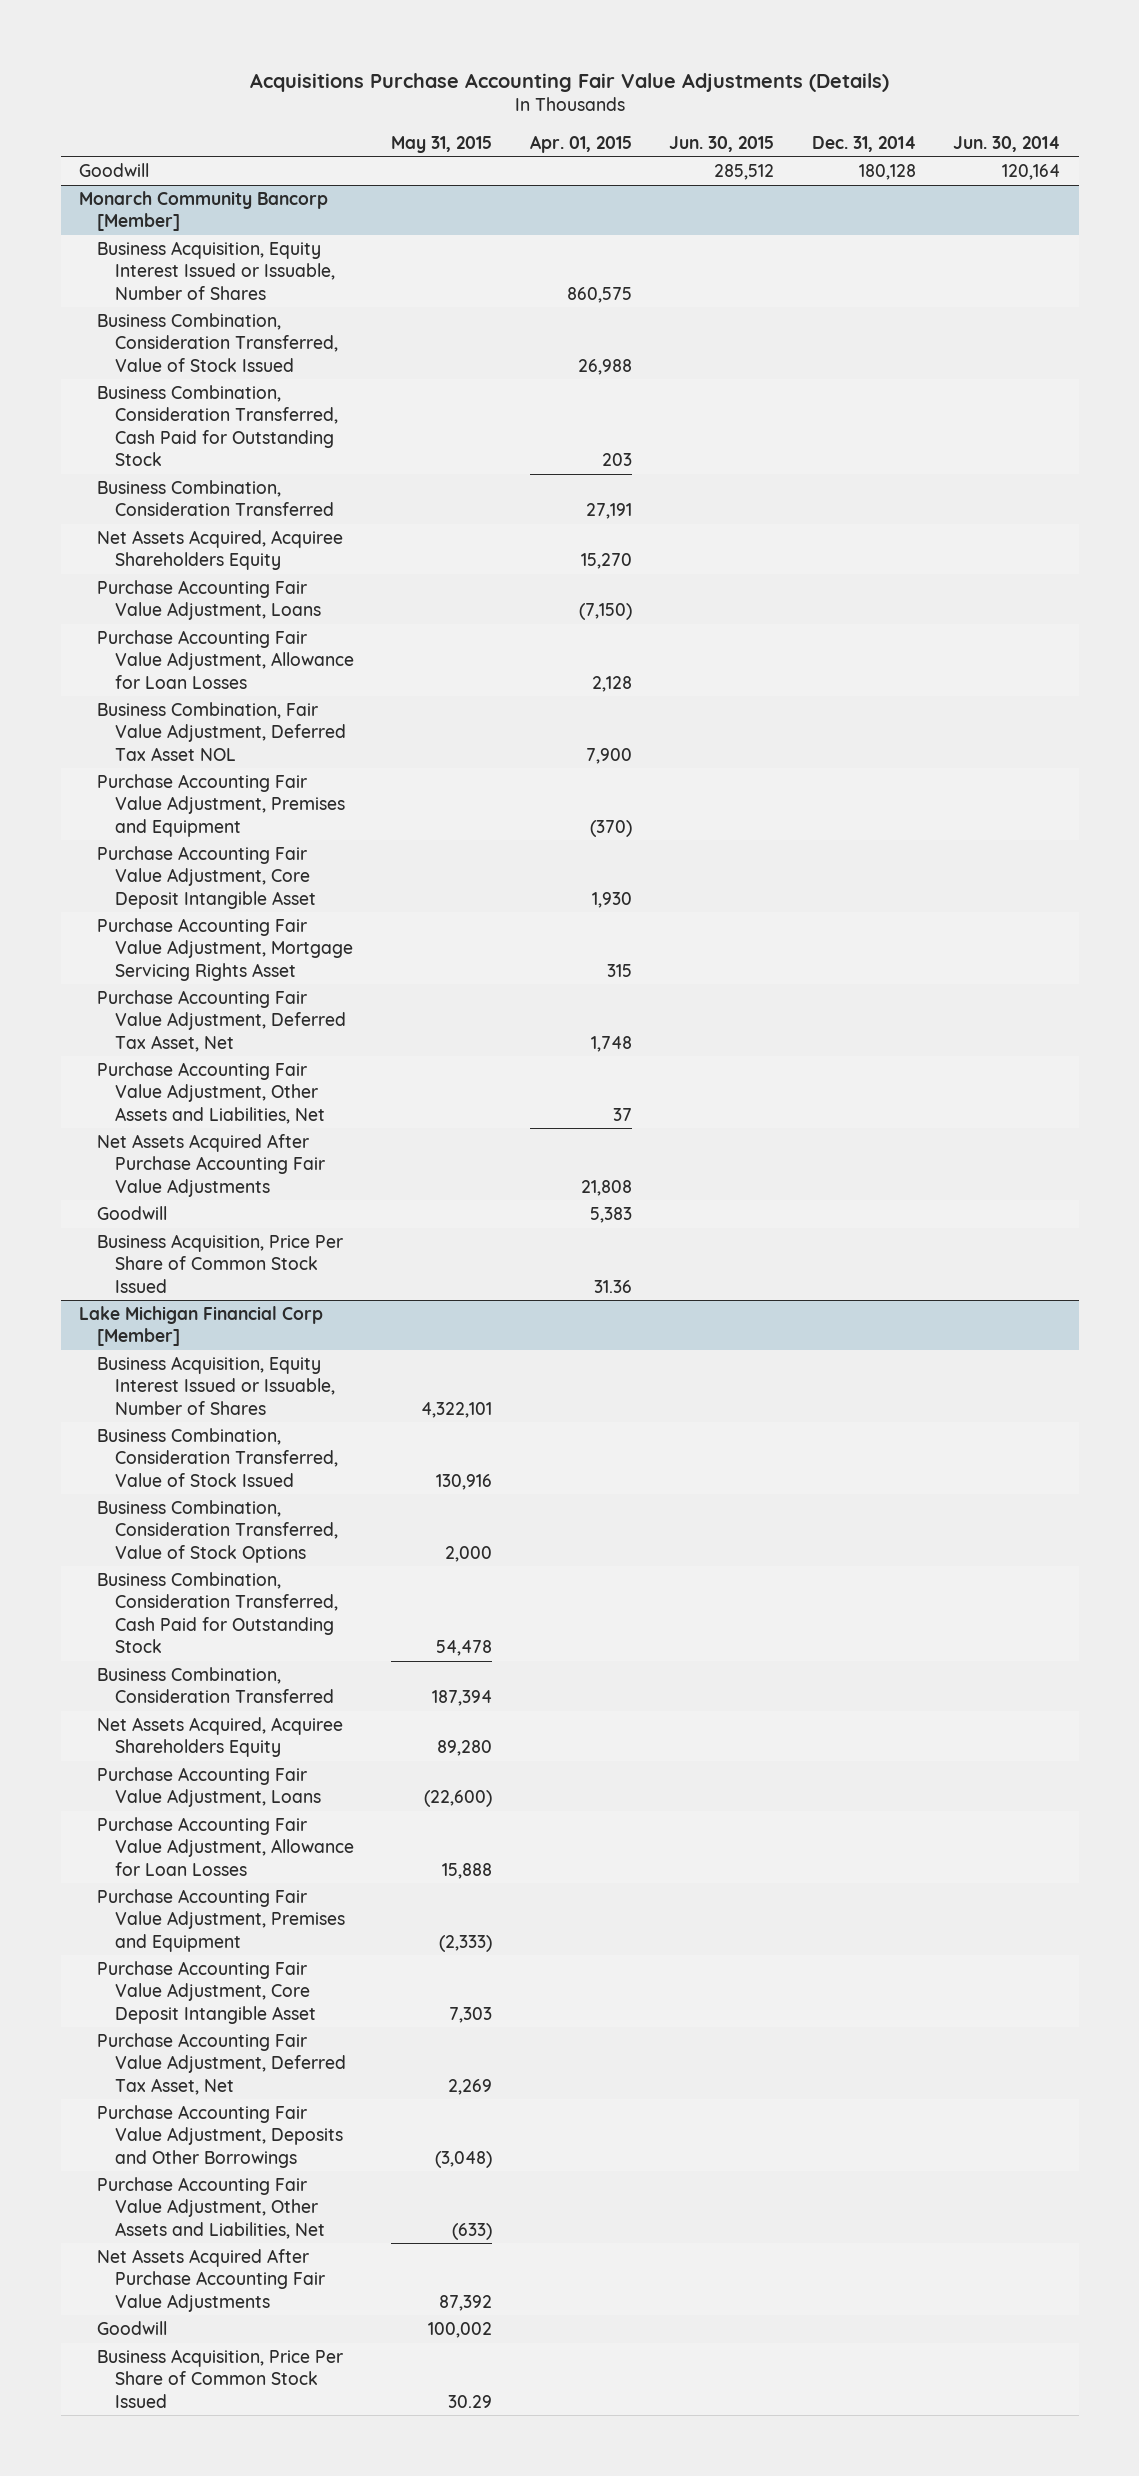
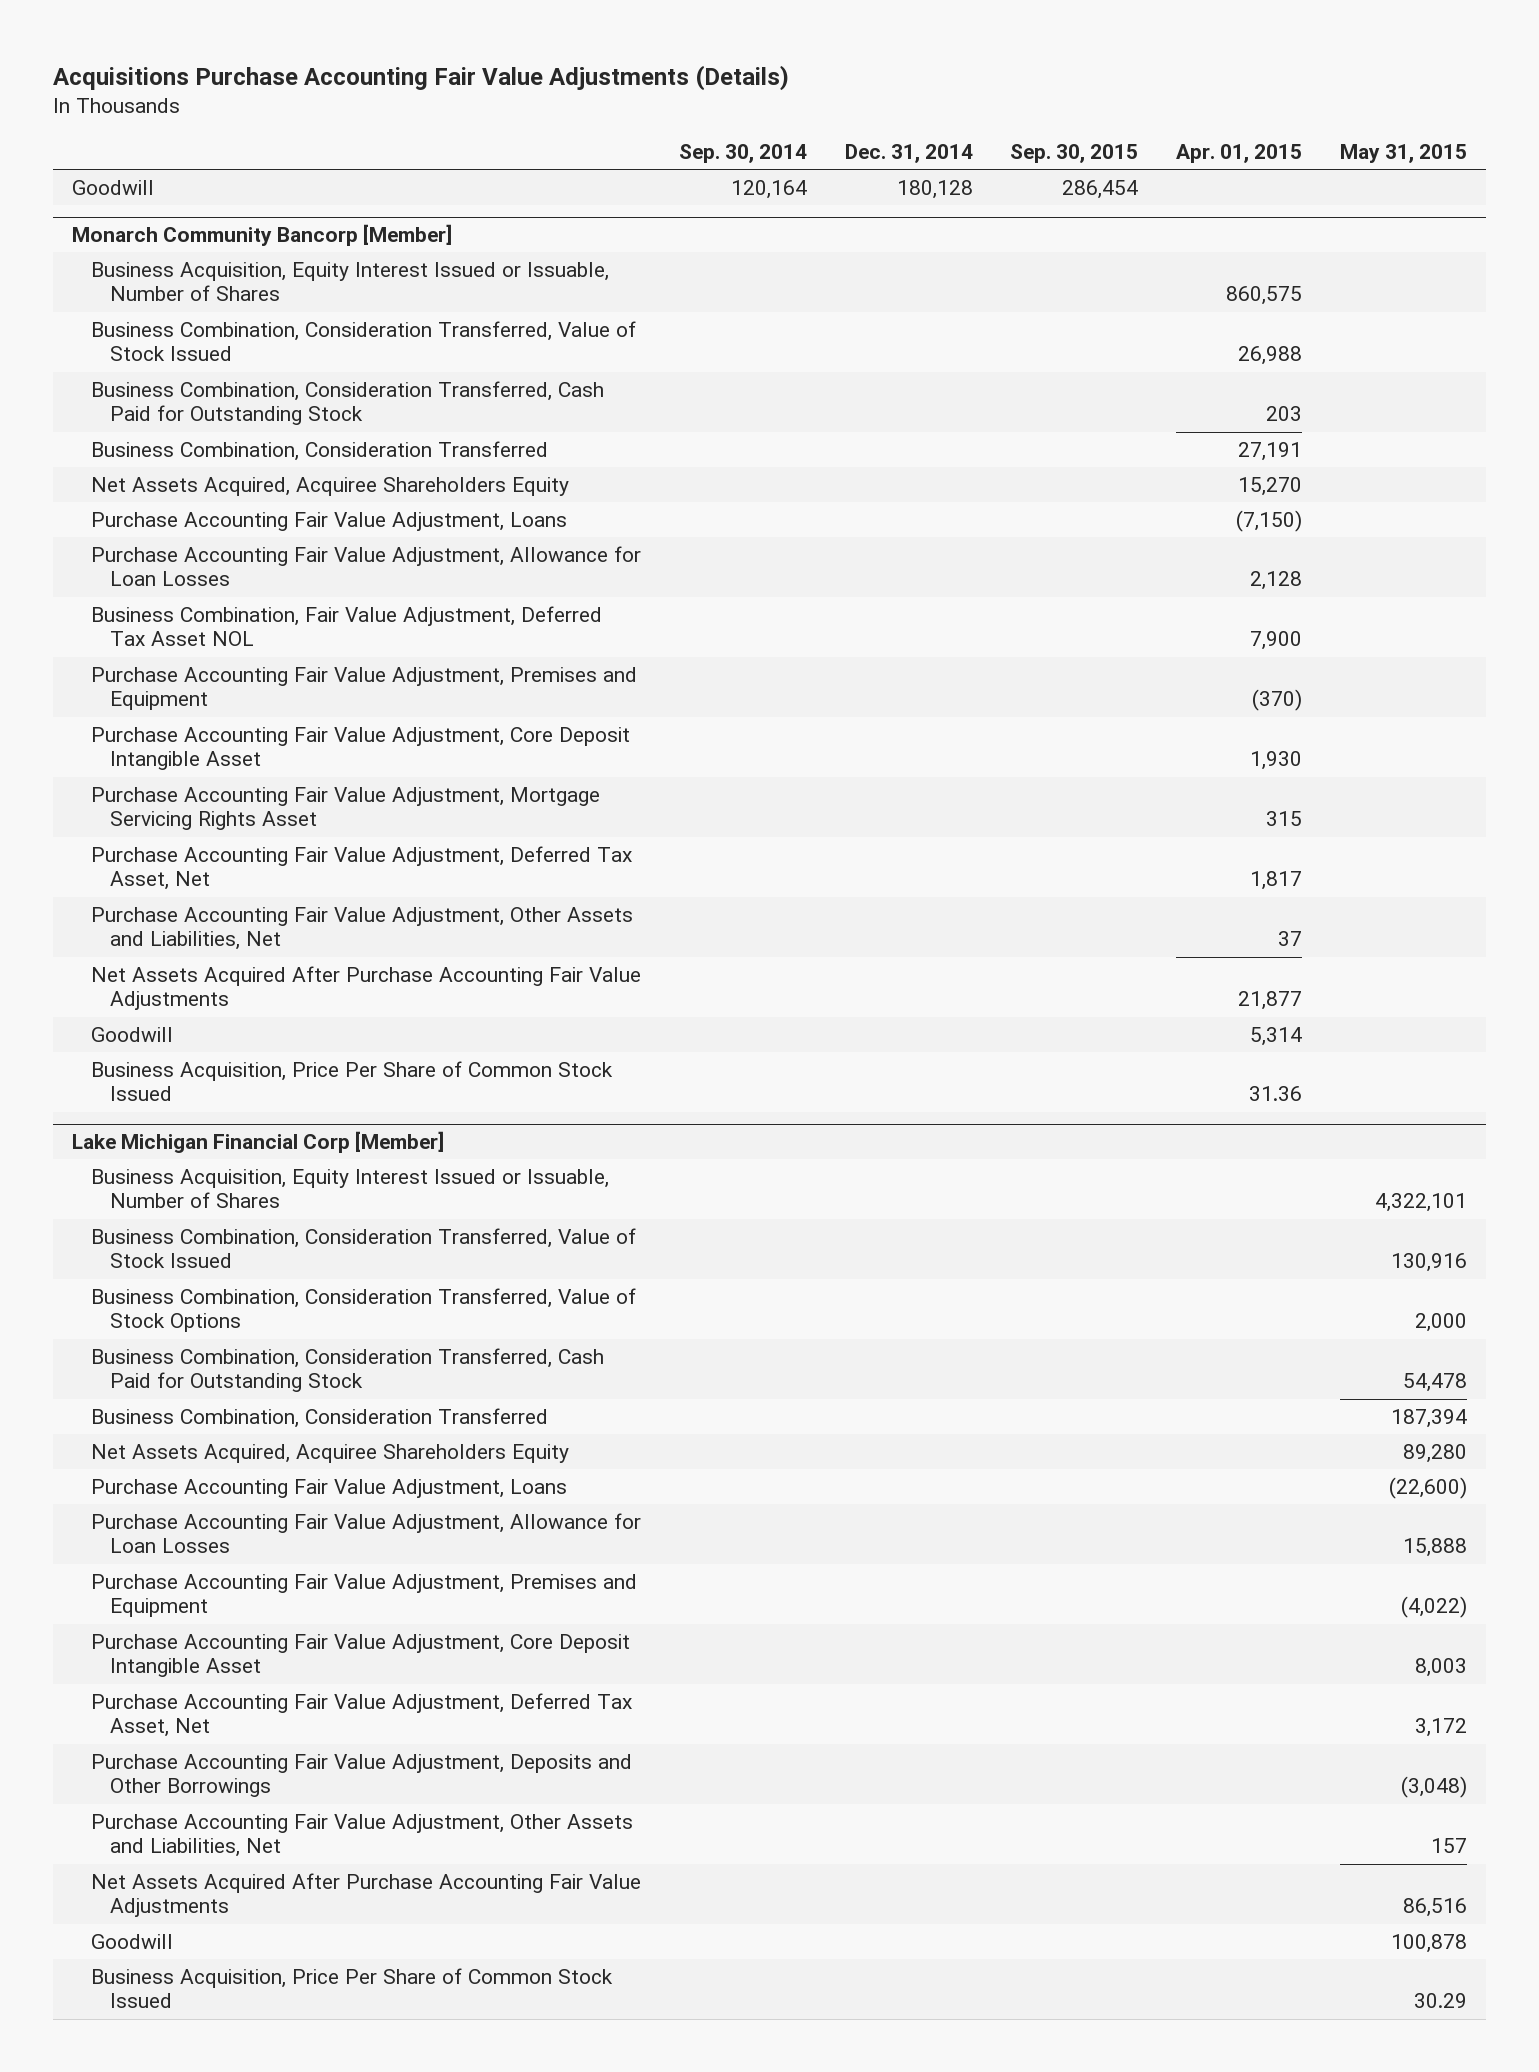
[669,135,775,152] Jun. 30, 2015 -> none
[952,135,1060,152] Jun. 30, 2014 -> none
none -> [678,144,807,164] Sep. 30, 2014
none -> [1010,144,1139,164] Sep. 30, 2015
[590,1035,632,1052] 1,748 -> [1250,871,1303,891] 1,817
[580,1179,632,1196] 21,808 -> [1238,991,1303,1011] 21,877
[589,1206,632,1223] 5,383 -> [1250,1026,1303,1046] 5,314
[439,1934,493,1952] (2,333) -> [1401,1596,1468,1619] (4,022)
[449,2006,493,2023] 7,303 -> [1415,1658,1468,1678] 8,003
[448,2078,493,2095] 2,269 -> [1415,1718,1468,1738] 3,172
[452,2222,493,2240] (633) -> [1431,1838,1468,1854] 157
[439,2294,493,2311] 87,392 -> [1403,1898,1468,1918] 86,516
[428,2321,493,2338] 100,002 -> [1391,1933,1468,1953] 100,878

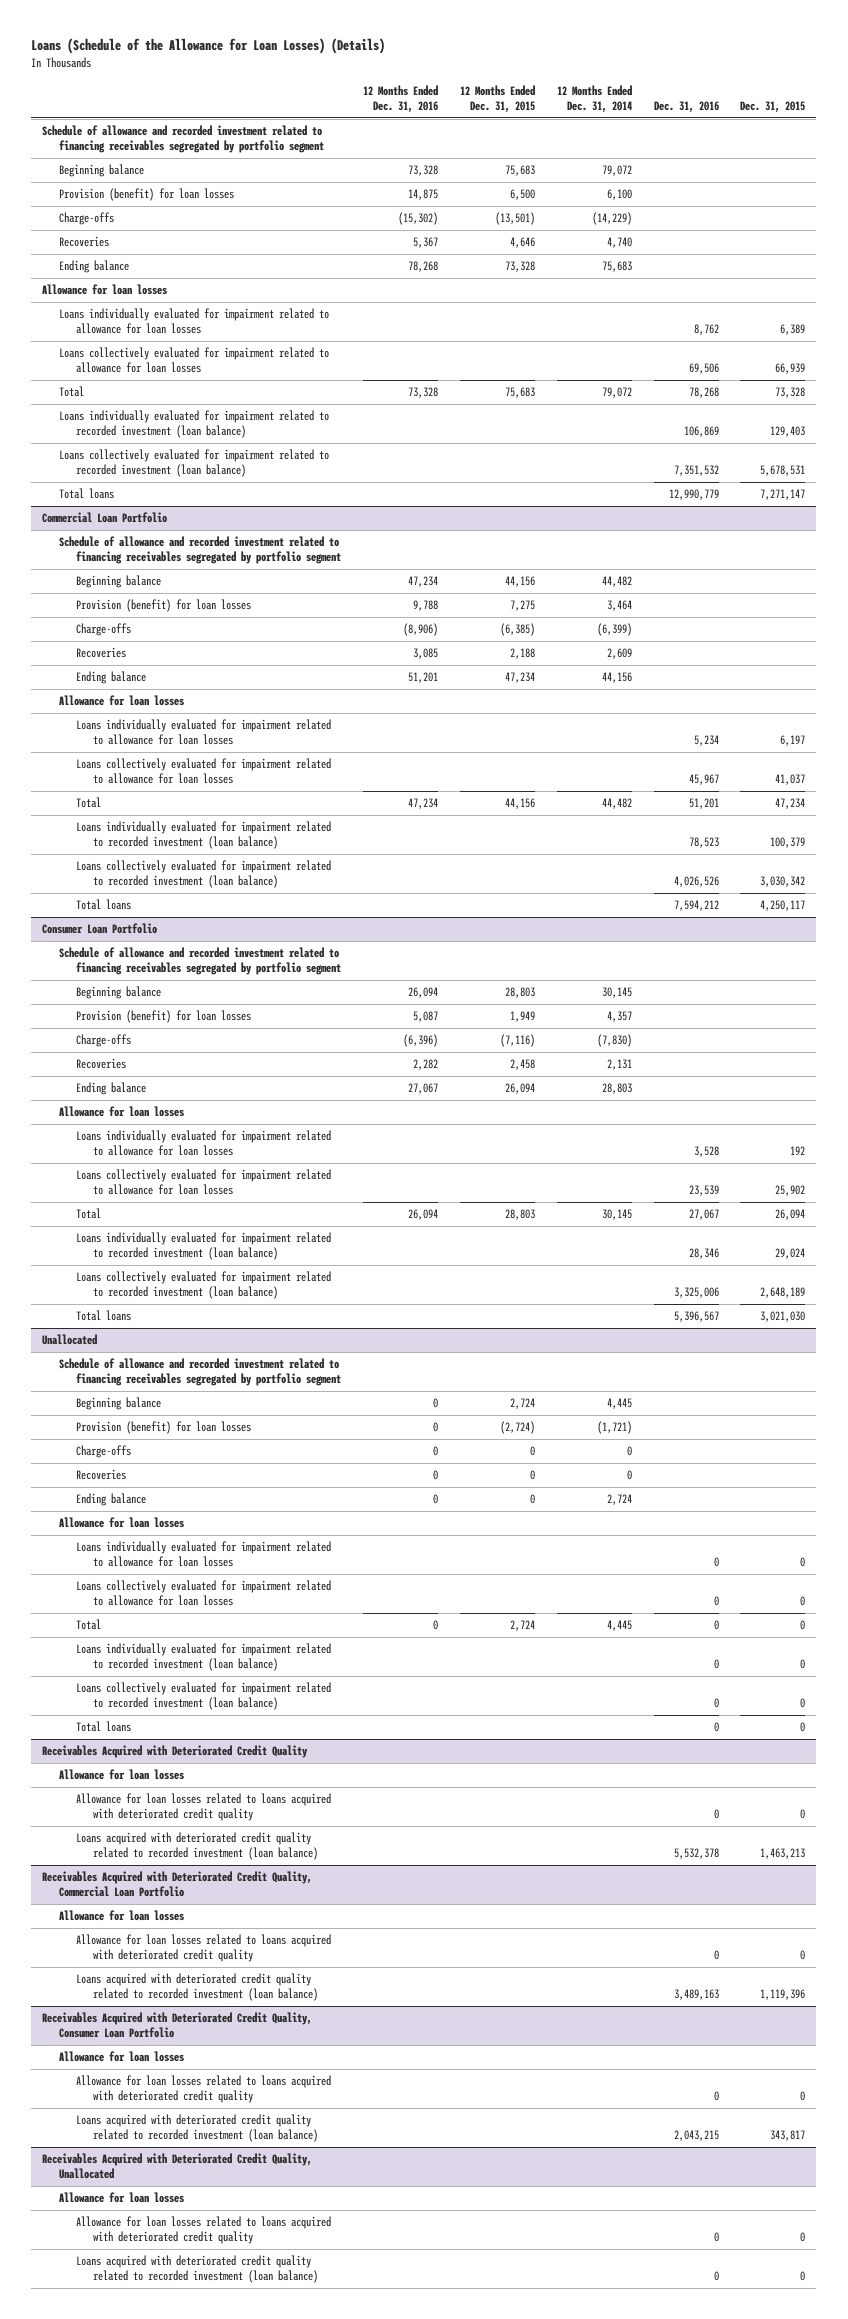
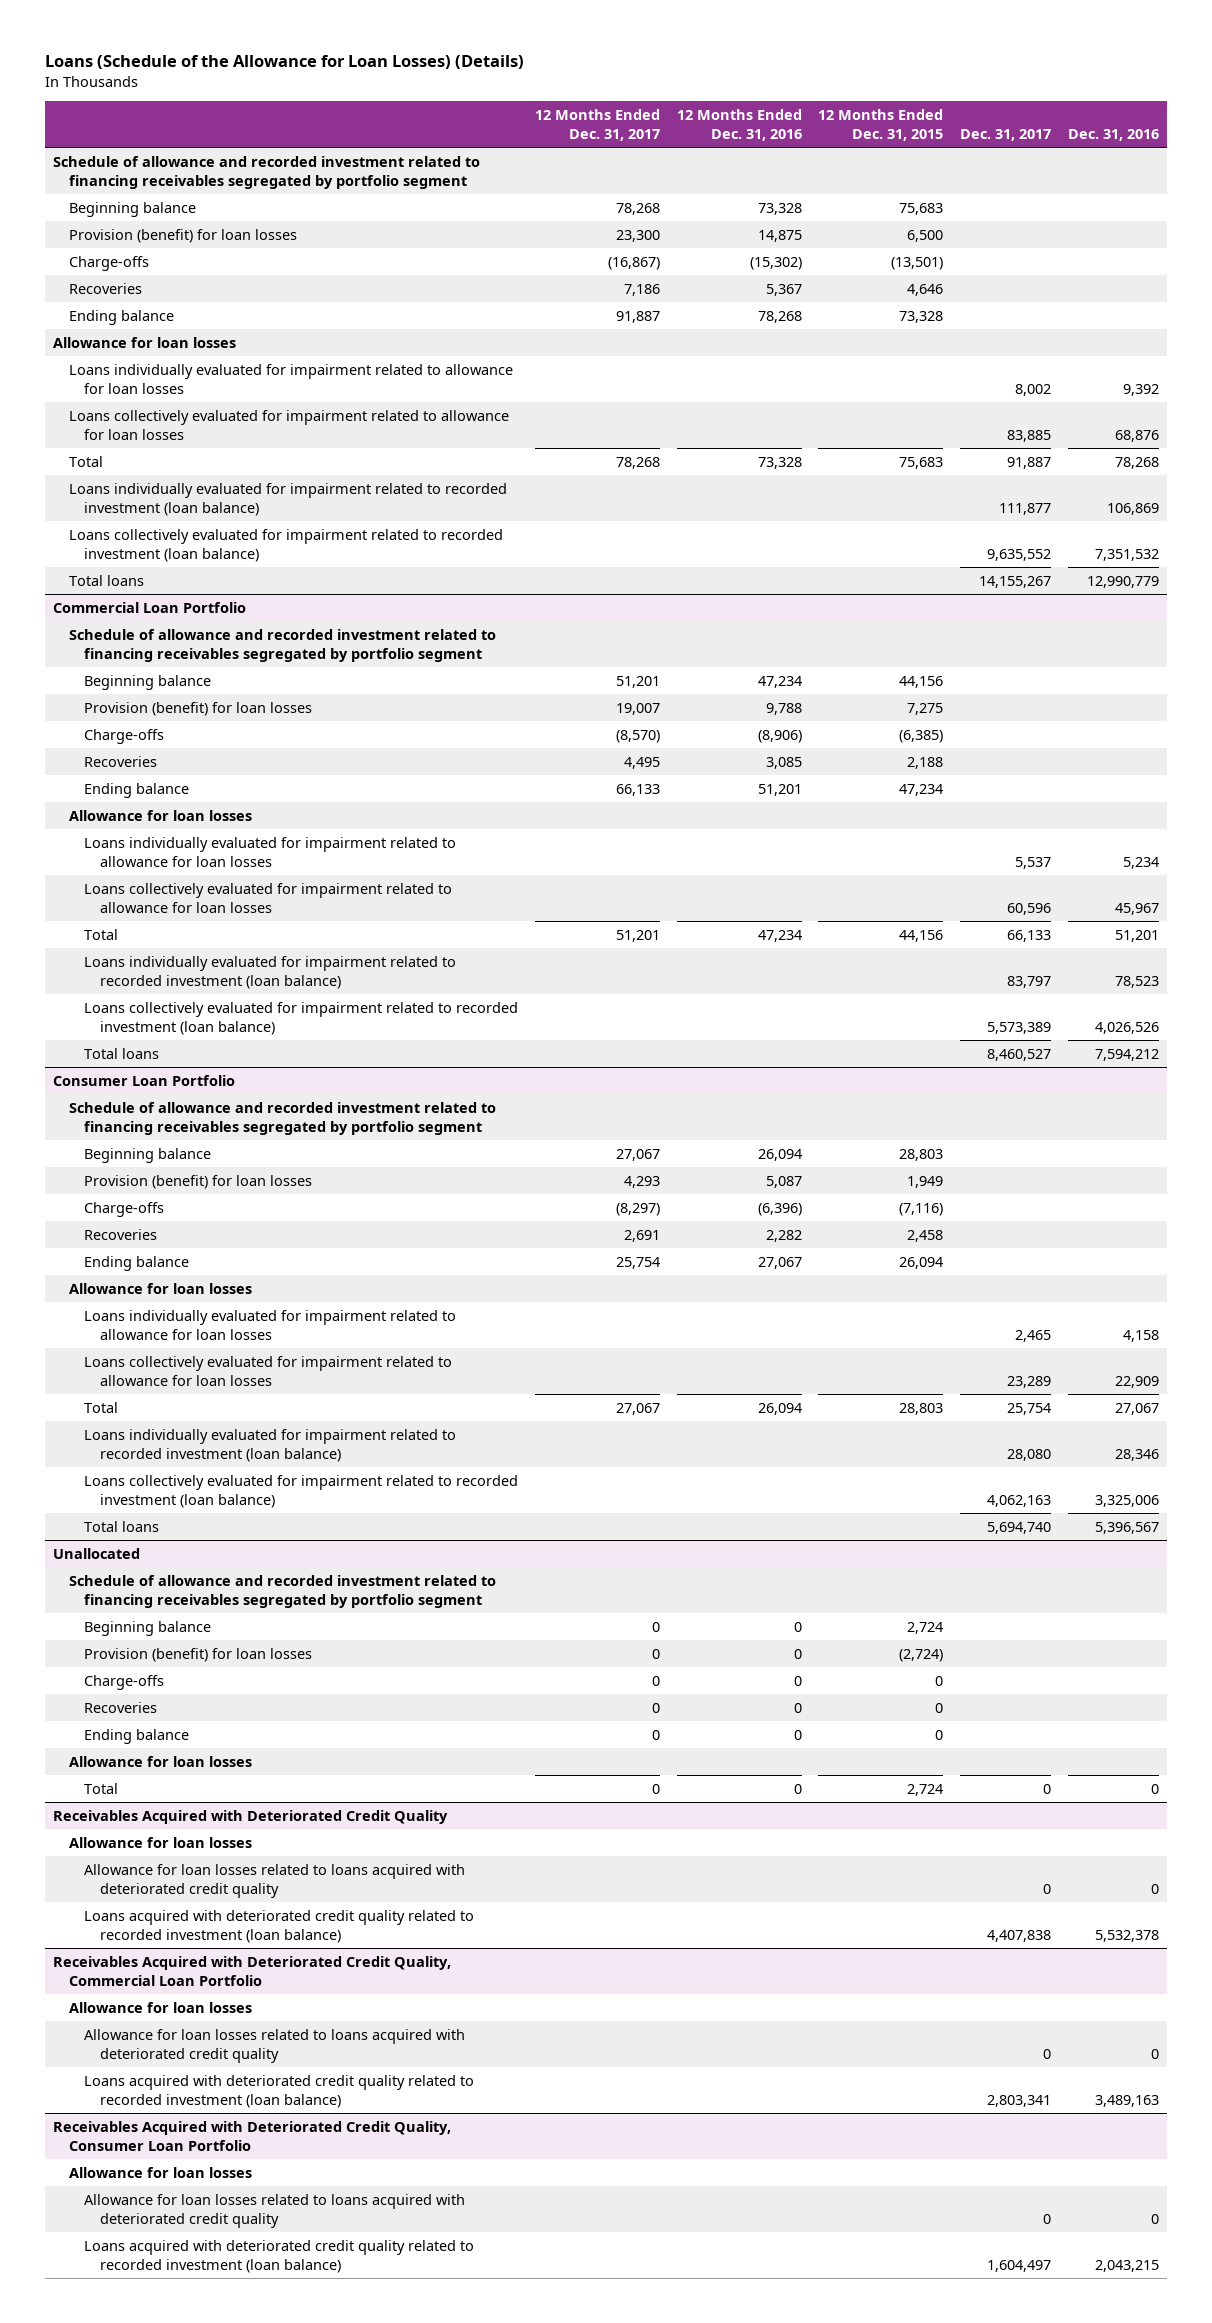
[556,85,632,114] 12 Months Ended Dec. 31, 2014 -> none
[740,101,806,114] Dec. 31, 2015 -> none
none -> [535,109,661,141] 12 Months Ended Dec. 31, 2017
none -> [959,128,1051,141] Dec. 31, 2017
[693,324,719,336] 8,762 -> [1122,383,1159,396] 9,392
[688,363,719,375] 69,506 -> [1114,429,1159,442] 68,876
[693,1146,719,1158] 3,528 -> [1122,1329,1159,1342] 4,158
[688,1185,719,1197] 23,539 -> [1114,1375,1159,1388] 22,909
[76,1541,332,1568] Loans individually evaluated for impairment related to allowance for loan losses -> none
[76,1580,332,1607] Loans collectively evaluated for impairment related to allowance for loan losses -> none
[76,1643,332,1672] Loans individually evaluated for impairment related to recorded investment (loan balance) -> none
[76,1682,332,1711] Loans collectively evaluated for impairment related to recorded investment (loan balance) -> none
[76,1721,132,1733] Total loans -> none
[42,2153,313,2180] Receivables Acquired with Deteriorated Credit Quality, Unallocated -> none
[59,2192,185,2204] Allowance for loan losses -> none
[76,2216,332,2245] Allowance for loan losses related to loans acquired with deteriorated credit quality -> none
[76,2255,319,2284] Loans acquired with deteriorated credit quality related to recorded investment (loan balance) -> none

